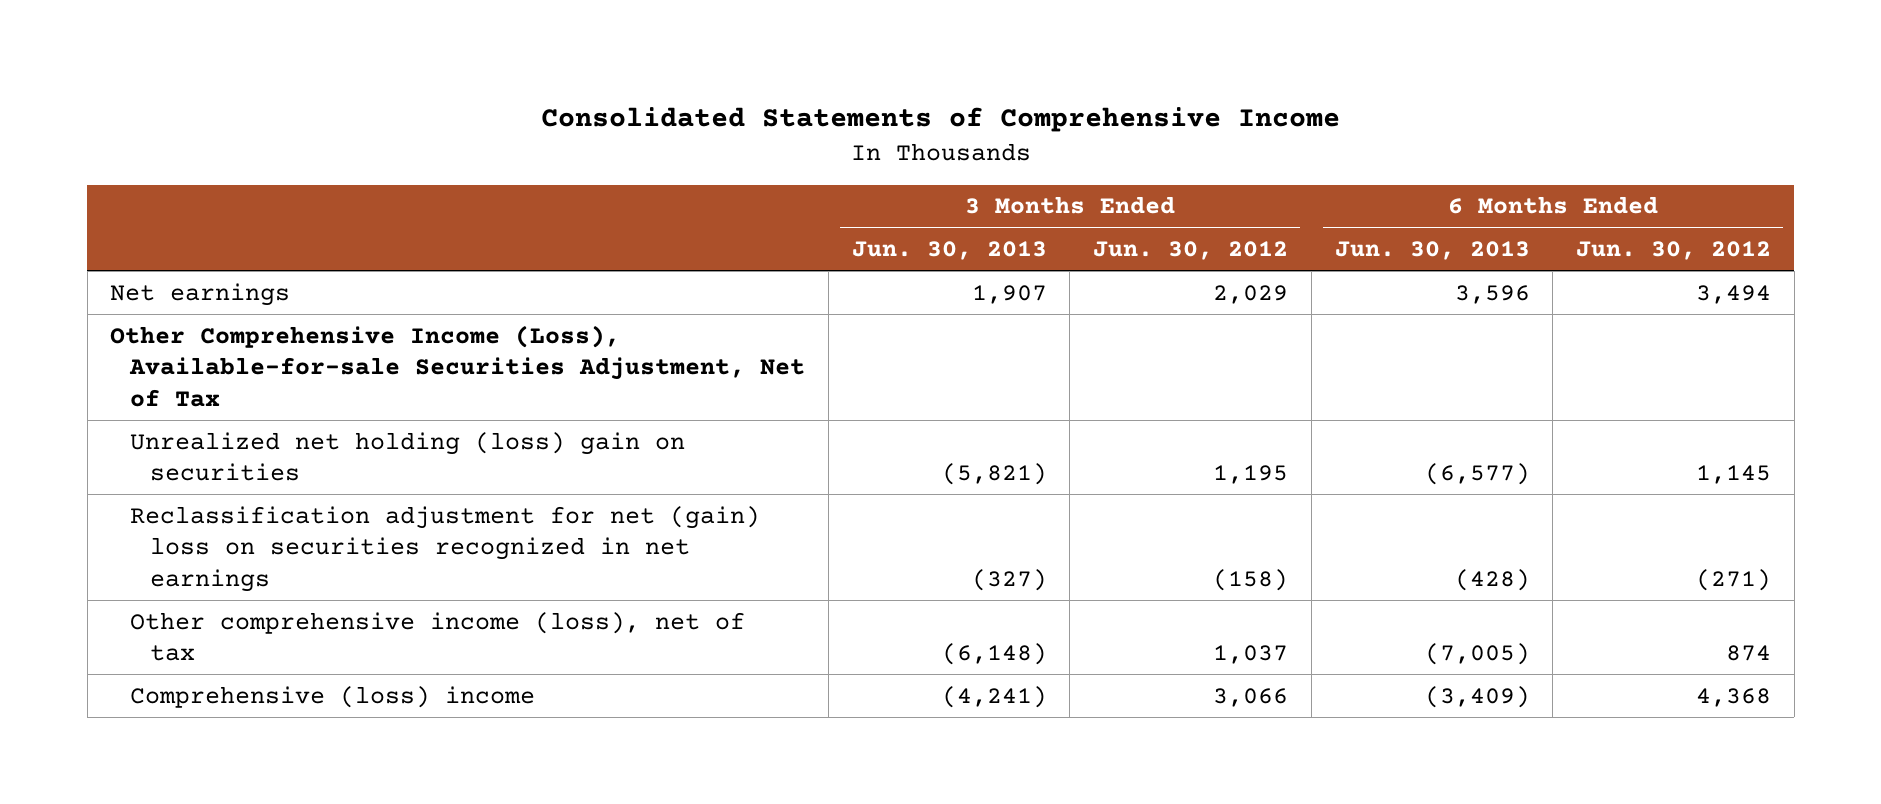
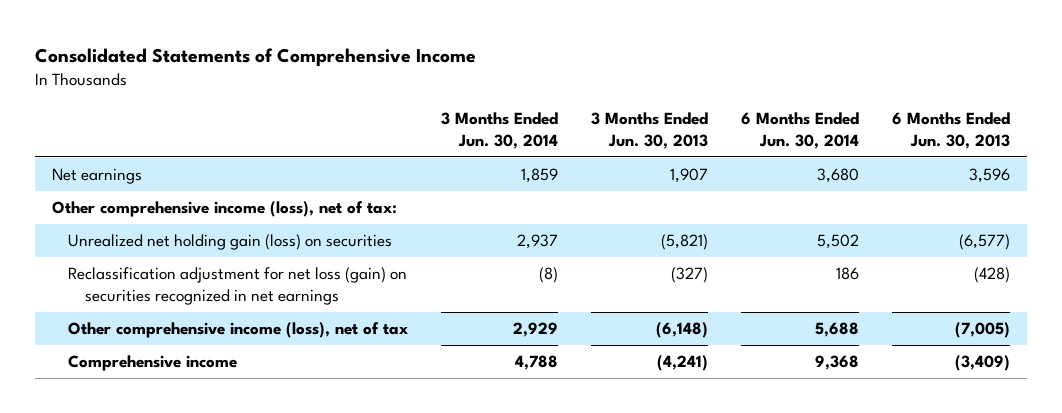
[1093,241,1289,261] Jun. 30, 2012 -> none
[1575,241,1771,261] Jun. 30, 2012 -> none
none -> [441,112,559,150] 3 Months Ended Jun. 30, 2014
none -> [741,112,860,150] 6 Months Ended Jun. 30, 2014
[110,324,806,407] Other Comprehensive Income (Loss), Available-for-sale Securities Adjustment, Net of Tax -> [51,201,397,218] Other comprehensive income (loss), net of tax:
[130,431,686,482] Unrealized net holding (loss) gain on securities -> [68,234,393,251] Unrealized net holding gain (loss) on securities
[130,505,761,592] Reclassification adjustment for net (gain) loss on securities recognized in net earnings -> [68,267,408,306] Reclassification adjustment for net loss (gain) on securities recognized in net earnings
[130,685,536,708] Comprehensive (loss) income -> [68,355,238,372] Comprehensive income

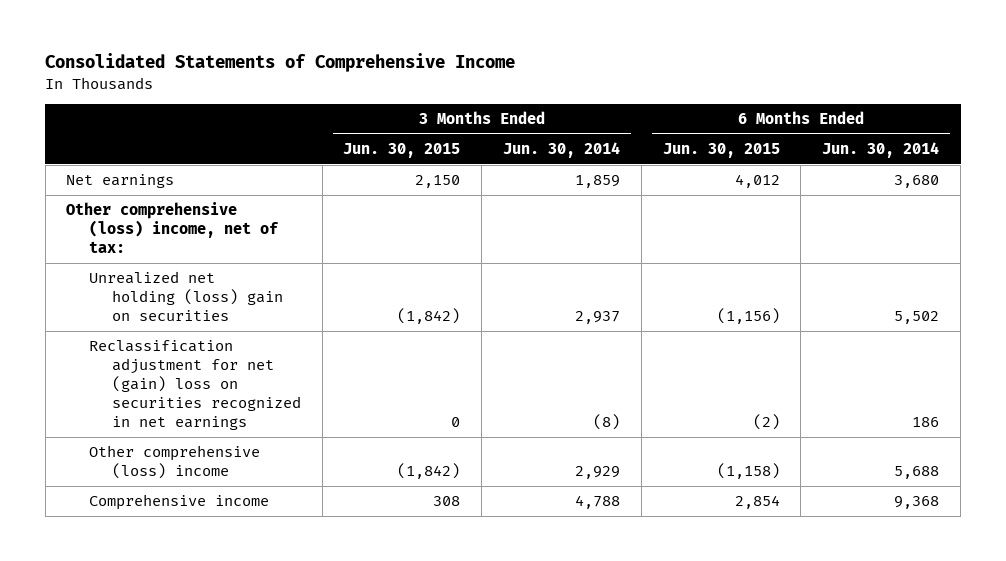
[591,112,709,150] 3 Months Ended Jun. 30, 2013 -> none
[892,112,1011,150] 6 Months Ended Jun. 30, 2013 -> none
none -> [343,143,461,159] Jun. 30, 2015
none -> [662,143,780,159] Jun. 30, 2015
[51,201,397,218] Other comprehensive income (loss), net of tax: -> [66,202,280,254] Other comprehensive (loss) income, net of tax:
[68,234,393,251] Unrealized net holding gain (loss) on securities -> [89,271,283,322] Unrealized net holding (loss) gain on securities
[68,267,408,306] Reclassification adjustment for net loss (gain) on securities recognized in net earnings -> [89,340,301,431] Reclassification adjustment for net (gain) loss on securities recognized in net earnings
[68,322,409,339] Other comprehensive income (loss), net of tax -> [89,445,261,480] Other comprehensive (loss) income

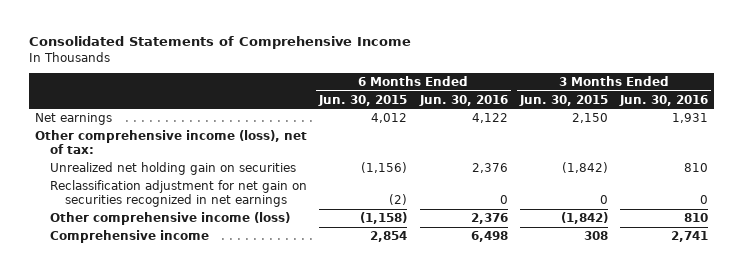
[503,142,621,159] Jun. 30, 2014 -> none
[822,142,940,159] Jun. 30, 2014 -> none
none -> [418,94,508,106] Jun. 30, 2016
none -> [619,94,709,106] Jun. 30, 2016
[66,202,280,254] Other comprehensive (loss) income, net of tax: -> [34,129,307,155] Other comprehensive income (loss), net of tax:
[89,271,283,322] Unrealized net holding (loss) gain on securities -> [49,161,296,175] Unrealized net holding gain on securities
[89,340,301,431] Reclassification adjustment for net (gain) loss on securities recognized in net earnings -> [49,179,307,208] Reclassification adjustment for net gain on securities recognized in net earnings
[89,445,261,480] Other comprehensive (loss) income -> [49,211,290,225] Other comprehensive income (loss)

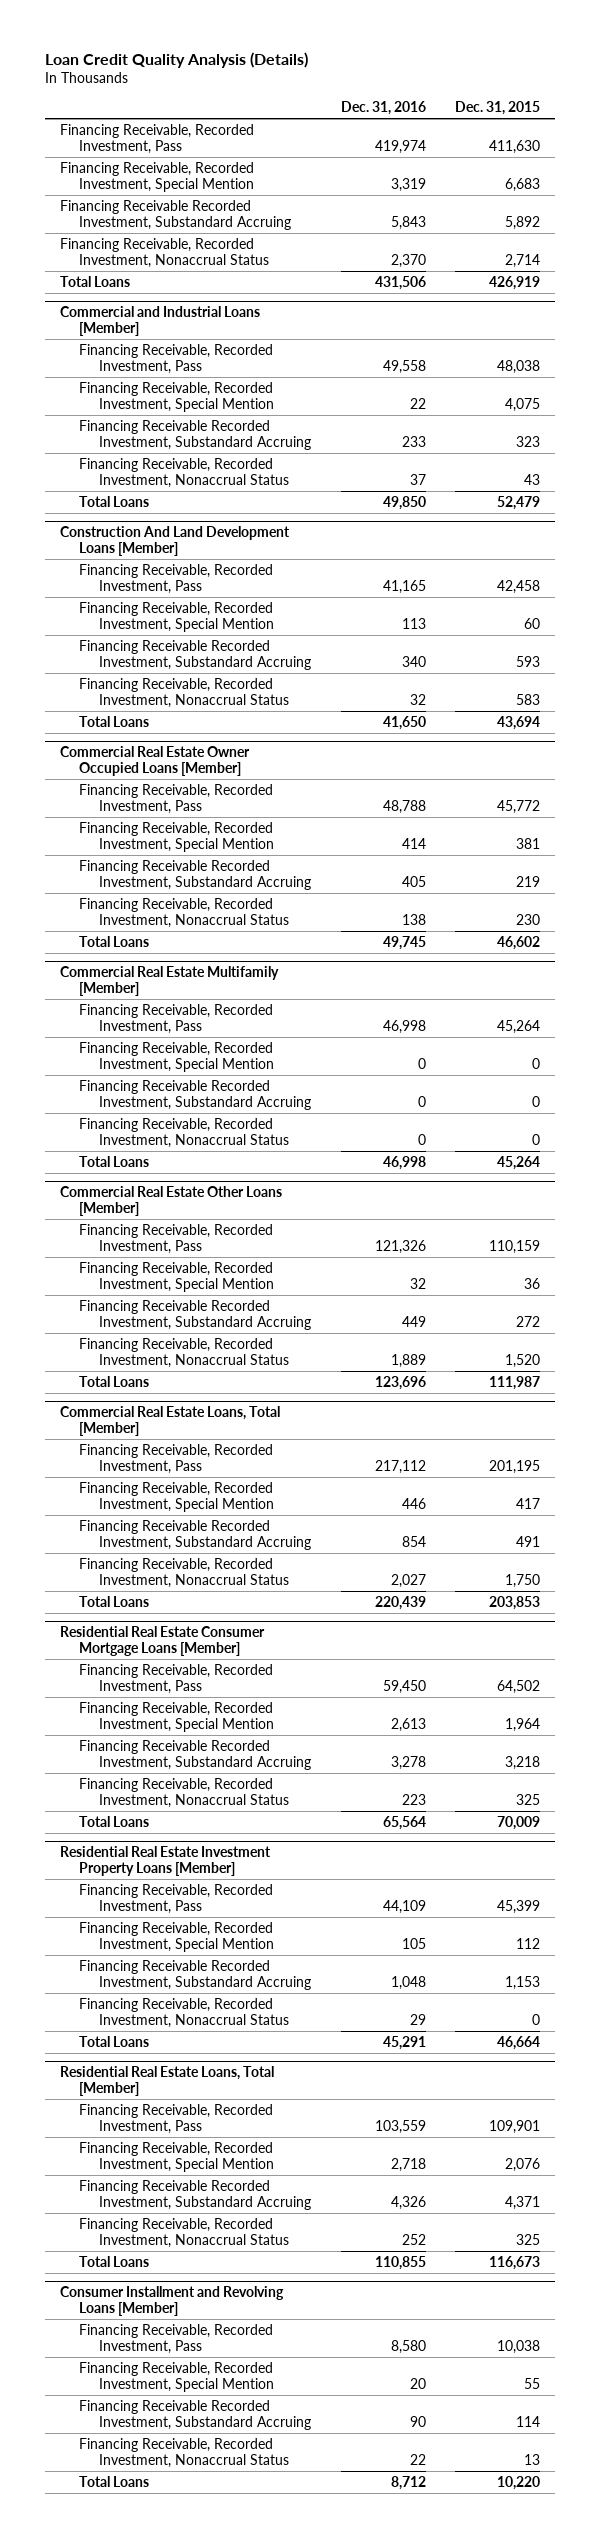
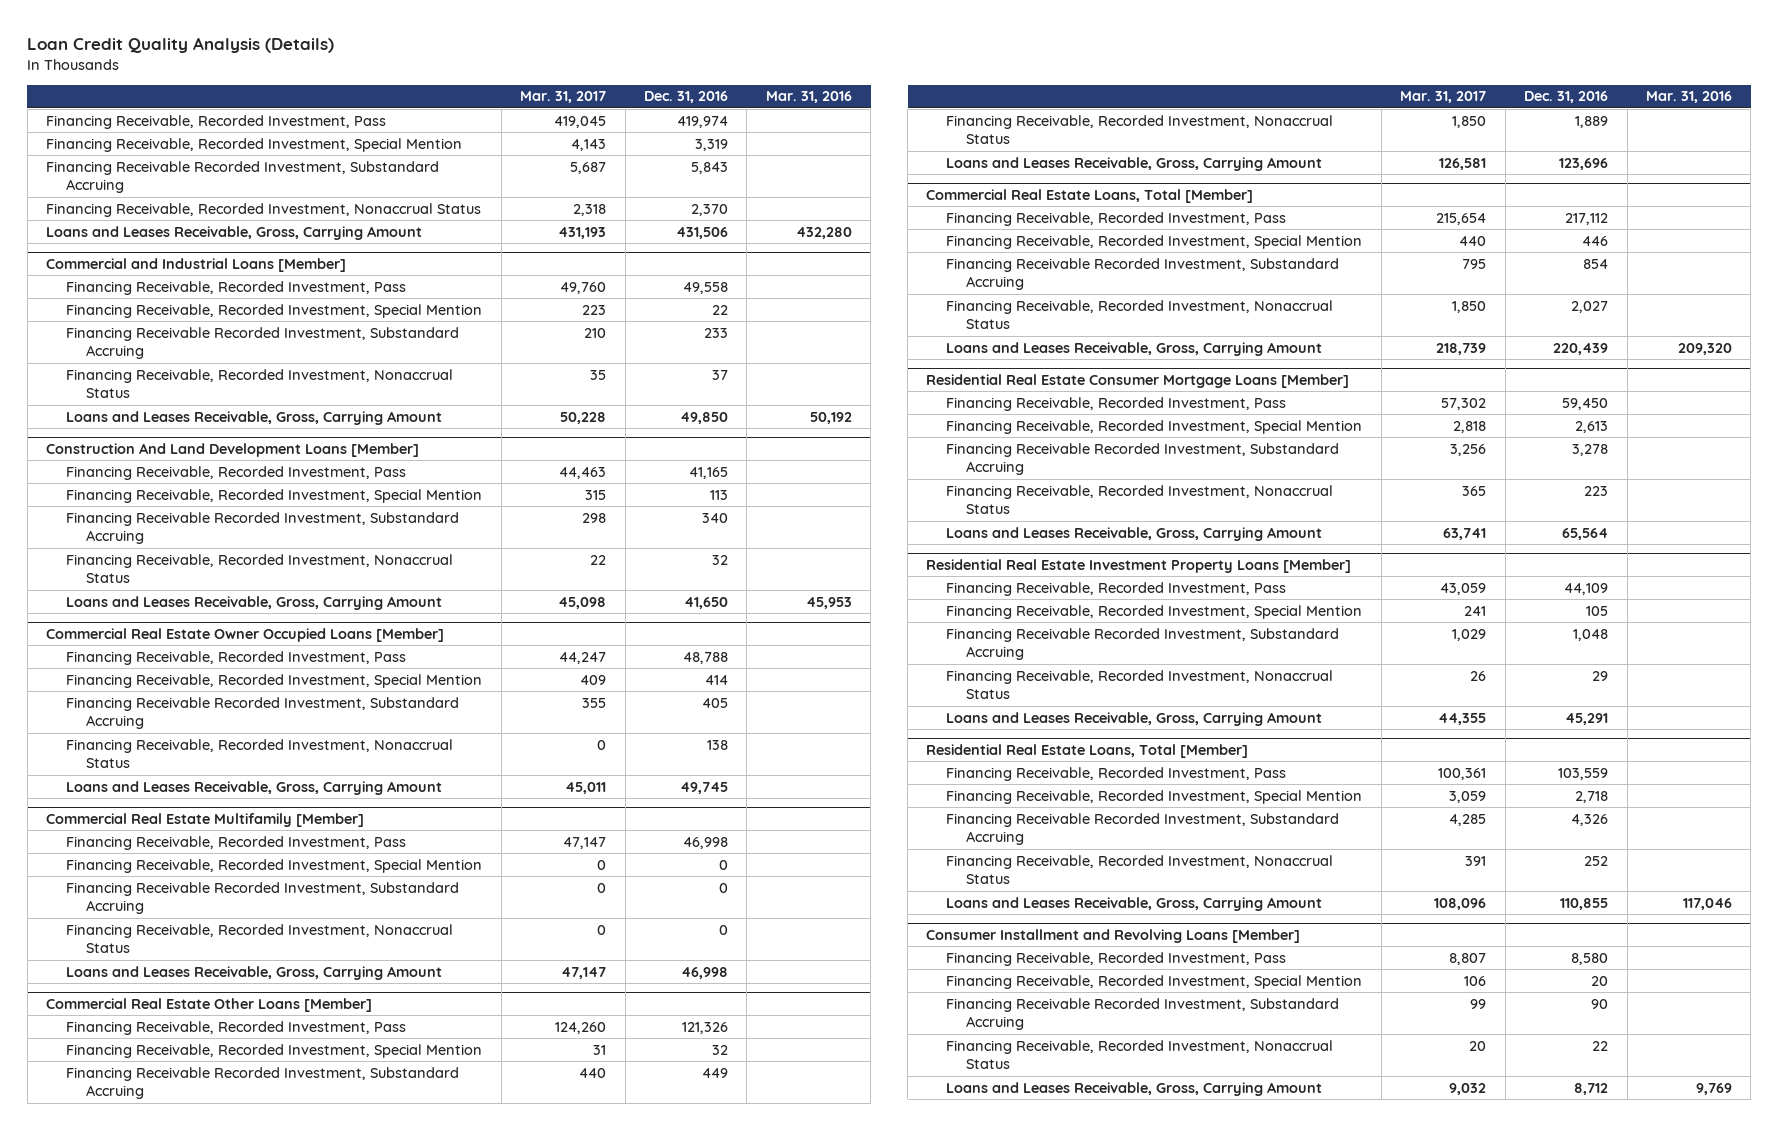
[455,101,541,116] Dec. 31, 2015 -> none
none -> [520,91,607,104] Mar. 31, 2017
none -> [765,91,852,104] Mar. 31, 2016
[59,275,130,287] Total Loans -> [46,225,423,240] Loans and Leases Receivable, Gross, Carrying Amount
[79,495,150,507] Total Loans -> [66,410,443,425] Loans and Leases Receivable, Gross, Carrying Amount
[79,715,150,727] Total Loans -> [66,595,443,610] Loans and Leases Receivable, Gross, Carrying Amount
[79,935,150,947] Total Loans -> [66,780,443,795] Loans and Leases Receivable, Gross, Carrying Amount
[79,1155,150,1167] Total Loans -> [66,965,443,980] Loans and Leases Receivable, Gross, Carrying Amount
[79,1375,150,1387] Total Loans -> [946,156,1323,171] Loans and Leases Receivable, Gross, Carrying Amount
[79,1595,150,1607] Total Loans -> [946,341,1323,356] Loans and Leases Receivable, Gross, Carrying Amount
[79,1815,150,1827] Total Loans -> [946,526,1323,541] Loans and Leases Receivable, Gross, Carrying Amount
[79,2035,150,2047] Total Loans -> [946,711,1323,726] Loans and Leases Receivable, Gross, Carrying Amount
[79,2255,150,2267] Total Loans -> [946,896,1323,911] Loans and Leases Receivable, Gross, Carrying Amount
[79,2475,150,2487] Total Loans -> [946,1081,1323,1096] Loans and Leases Receivable, Gross, Carrying Amount

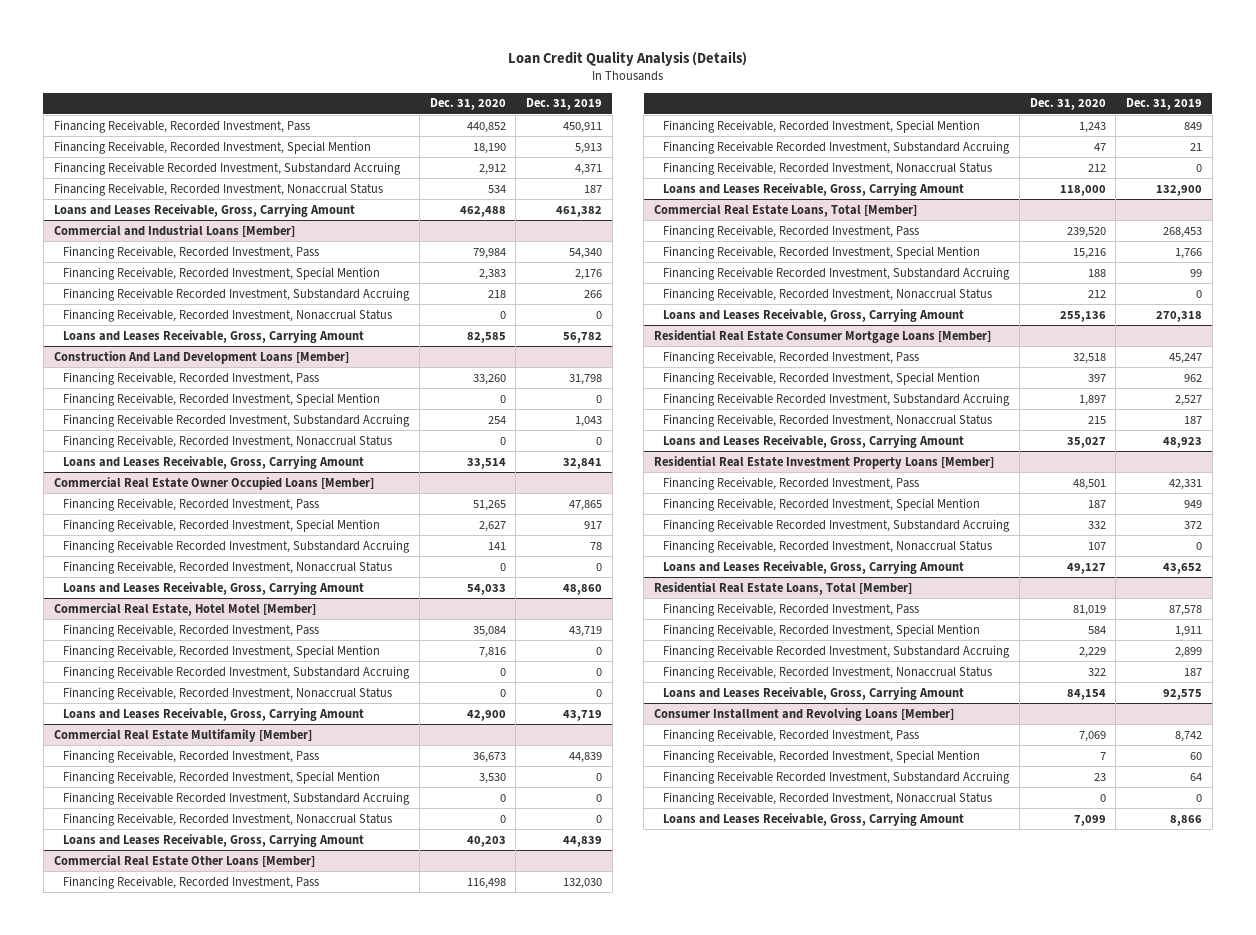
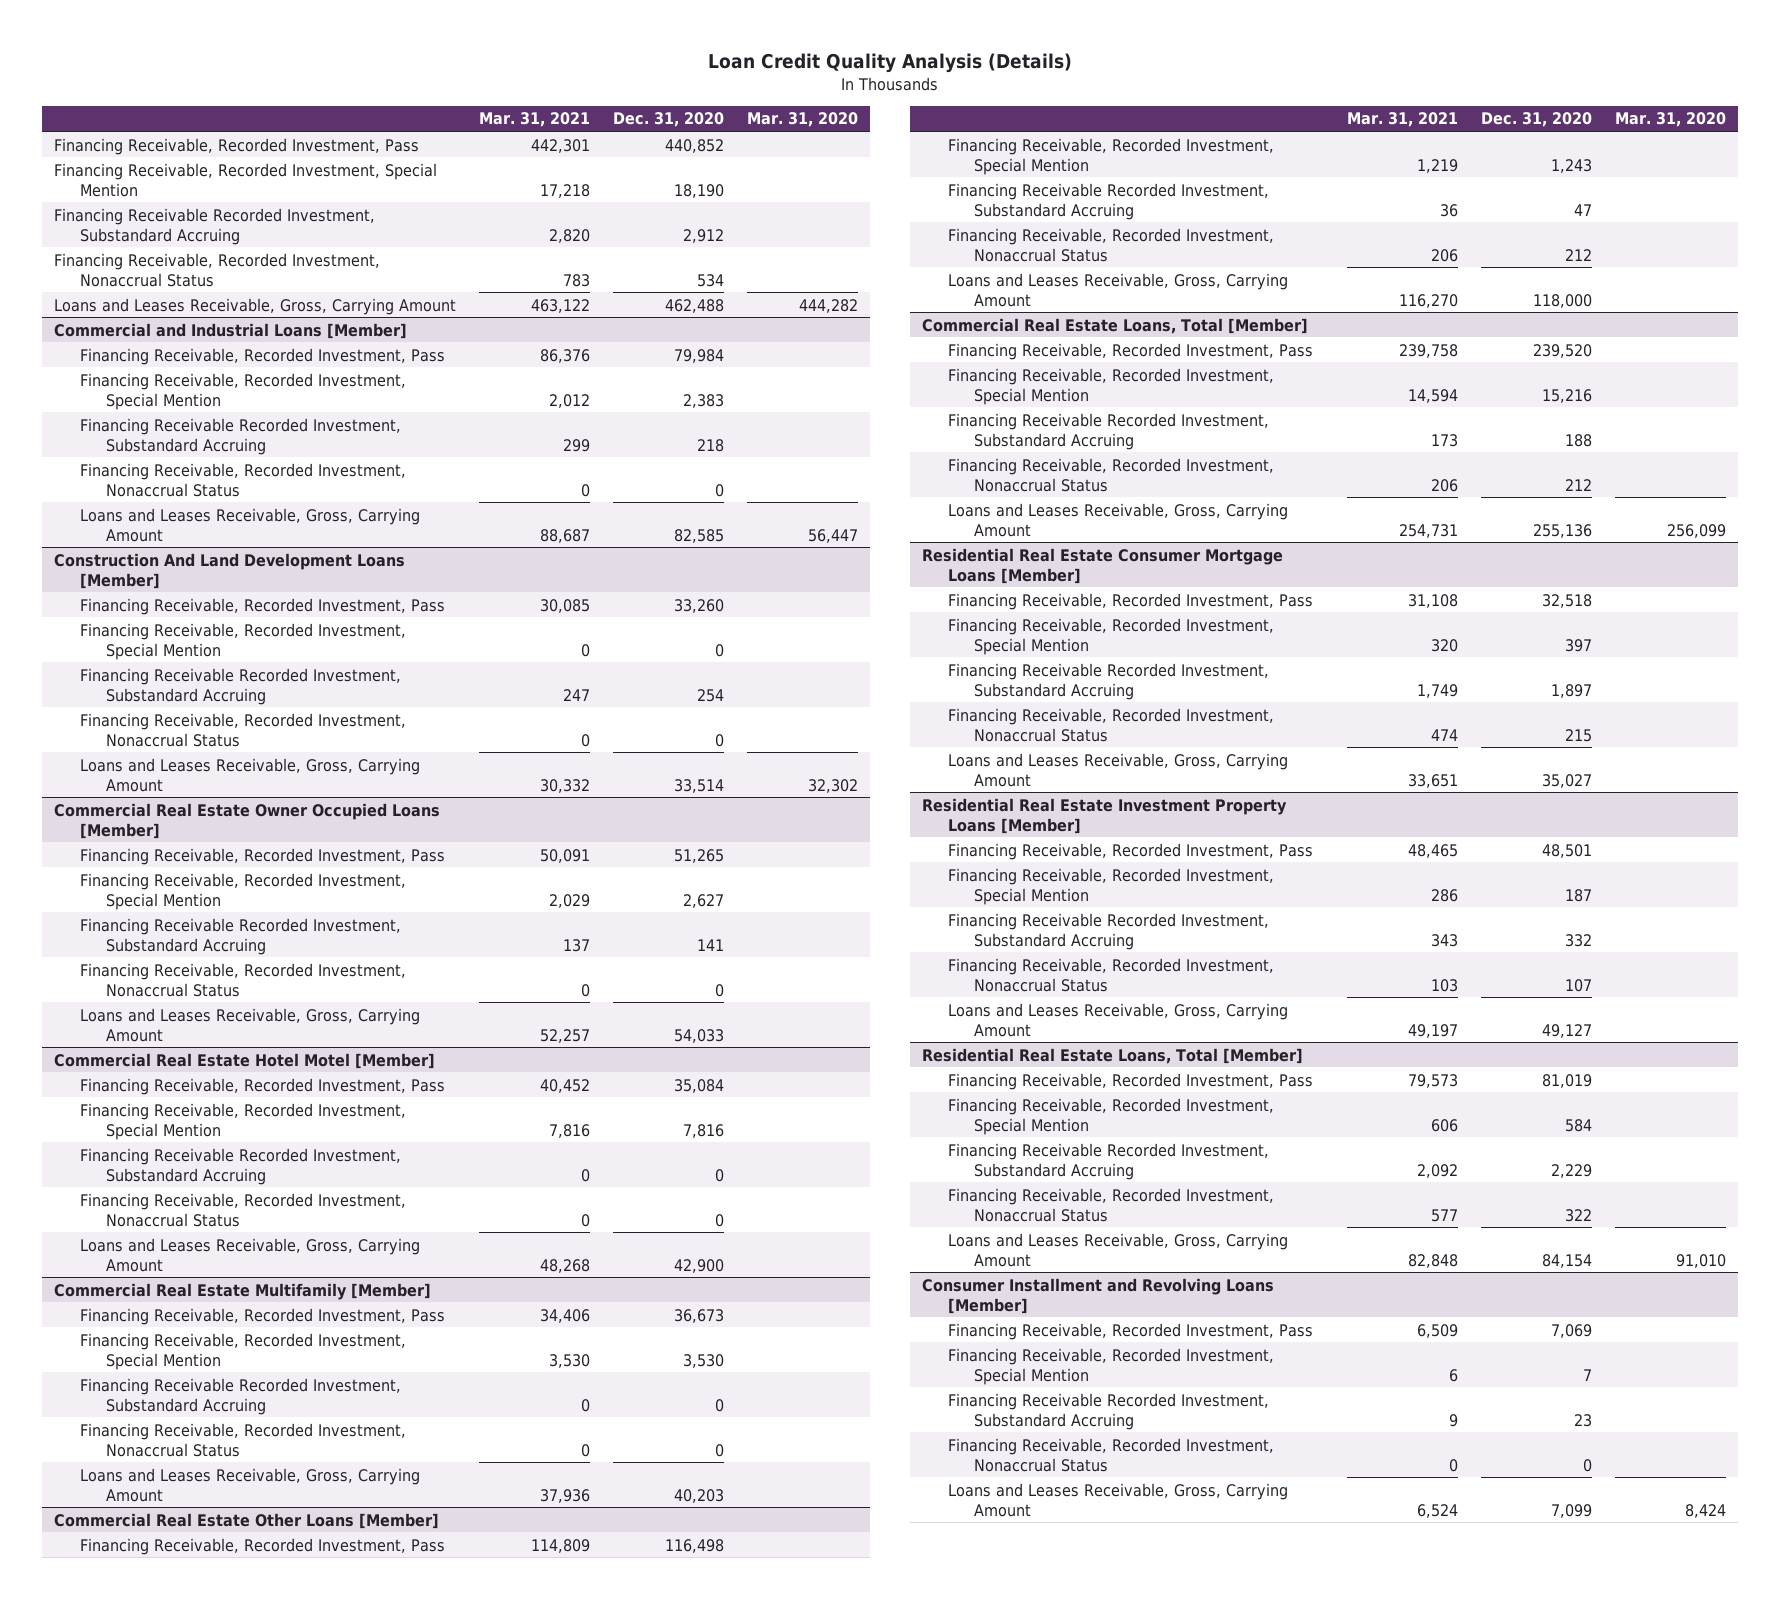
[525,98,602,111] Dec. 31, 2019 -> none
none -> [479,112,591,128] Mar. 31, 2021
none -> [747,112,859,128] Mar. 31, 2020
[53,602,316,616] Commercial Real Estate, Hotel Motel [Member] -> [54,1052,436,1069] Commercial Real Estate Hotel Motel [Member]

